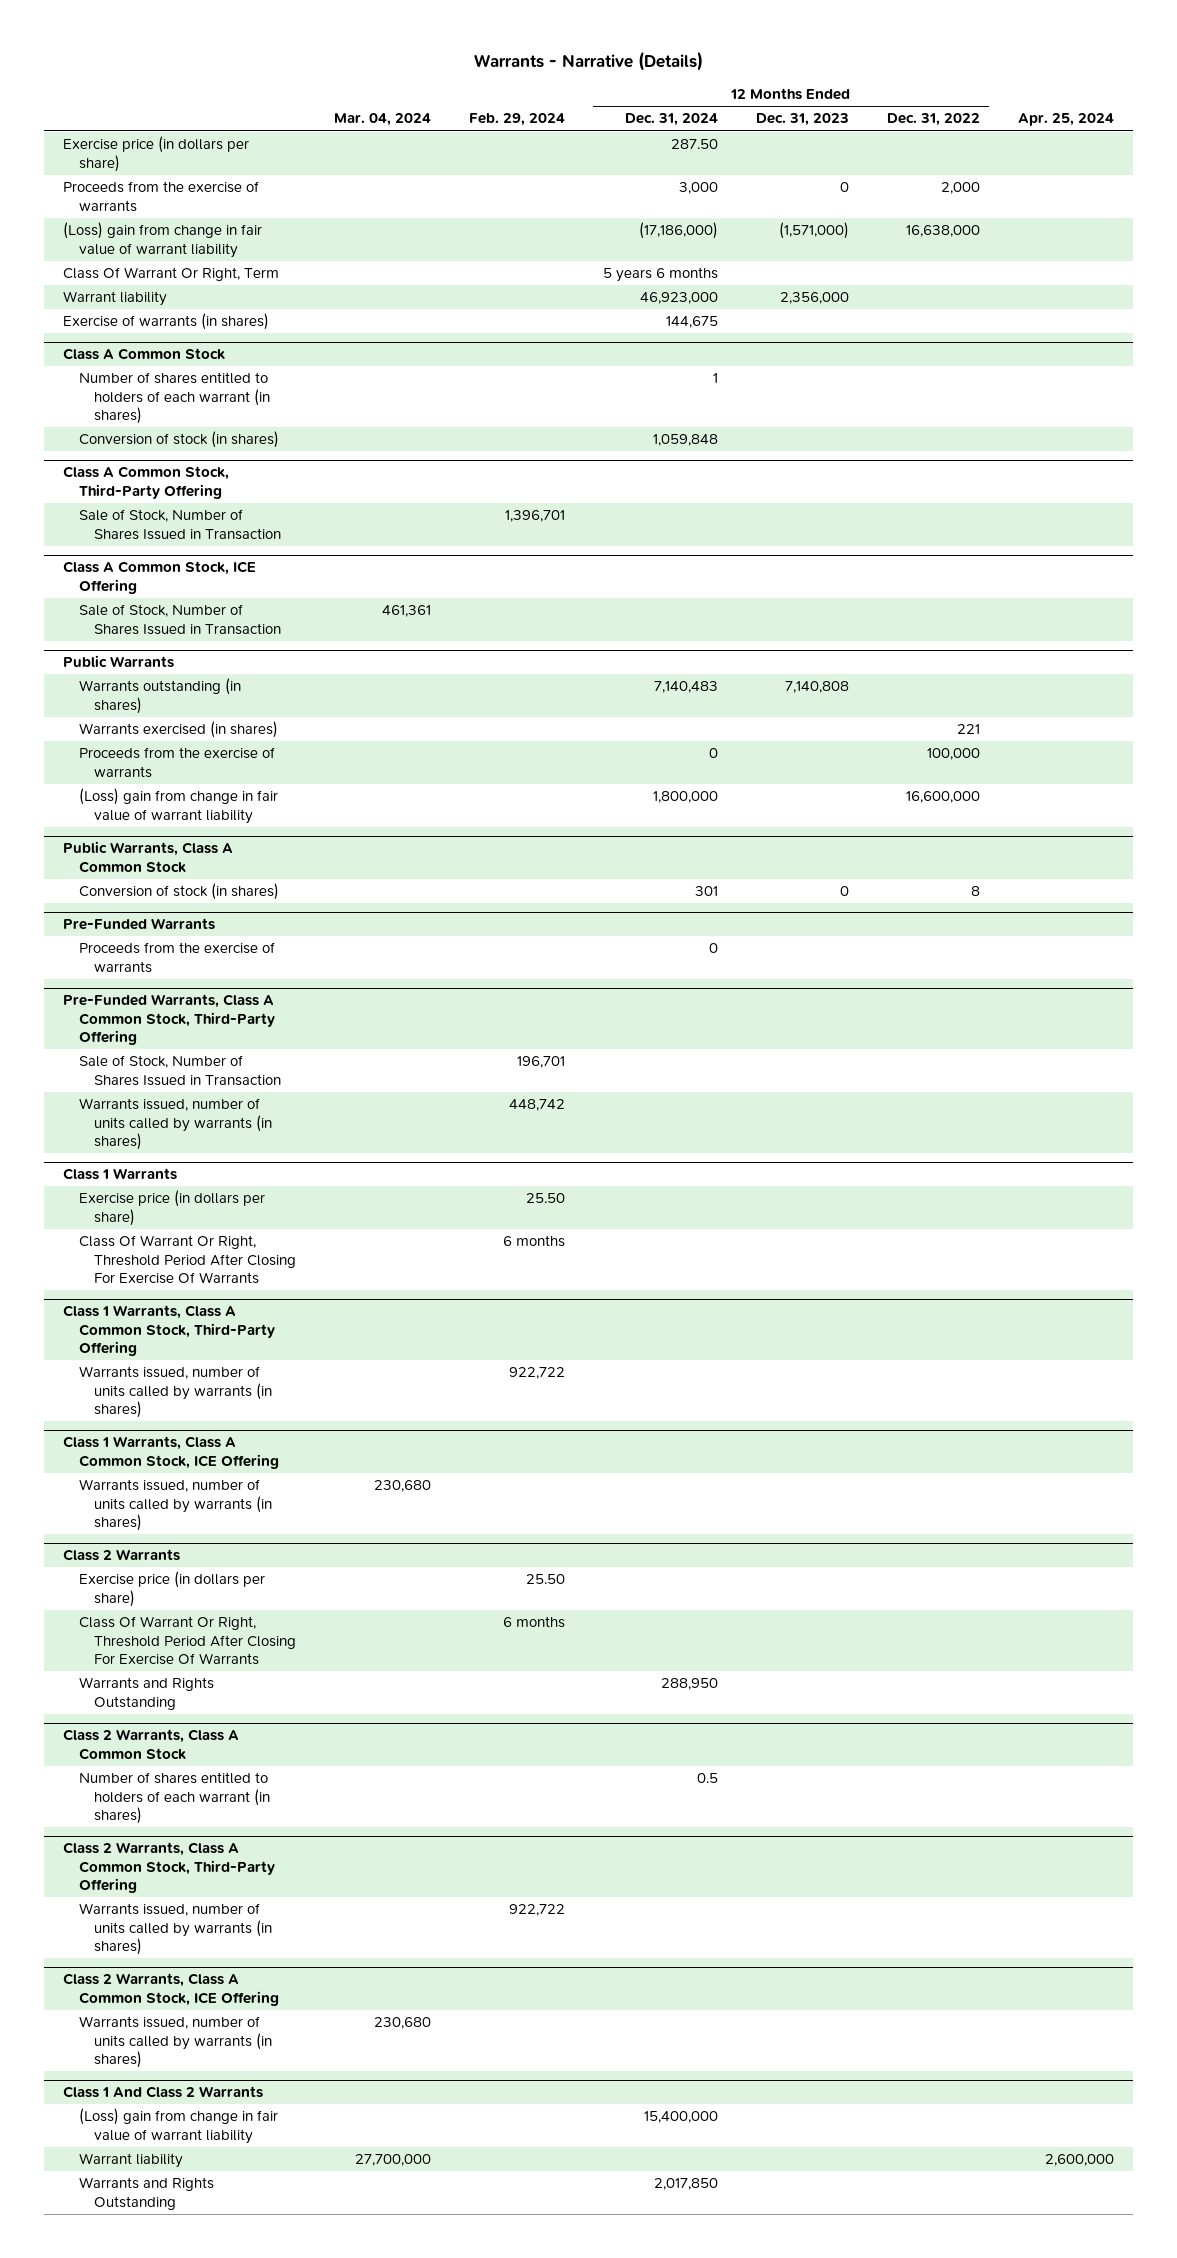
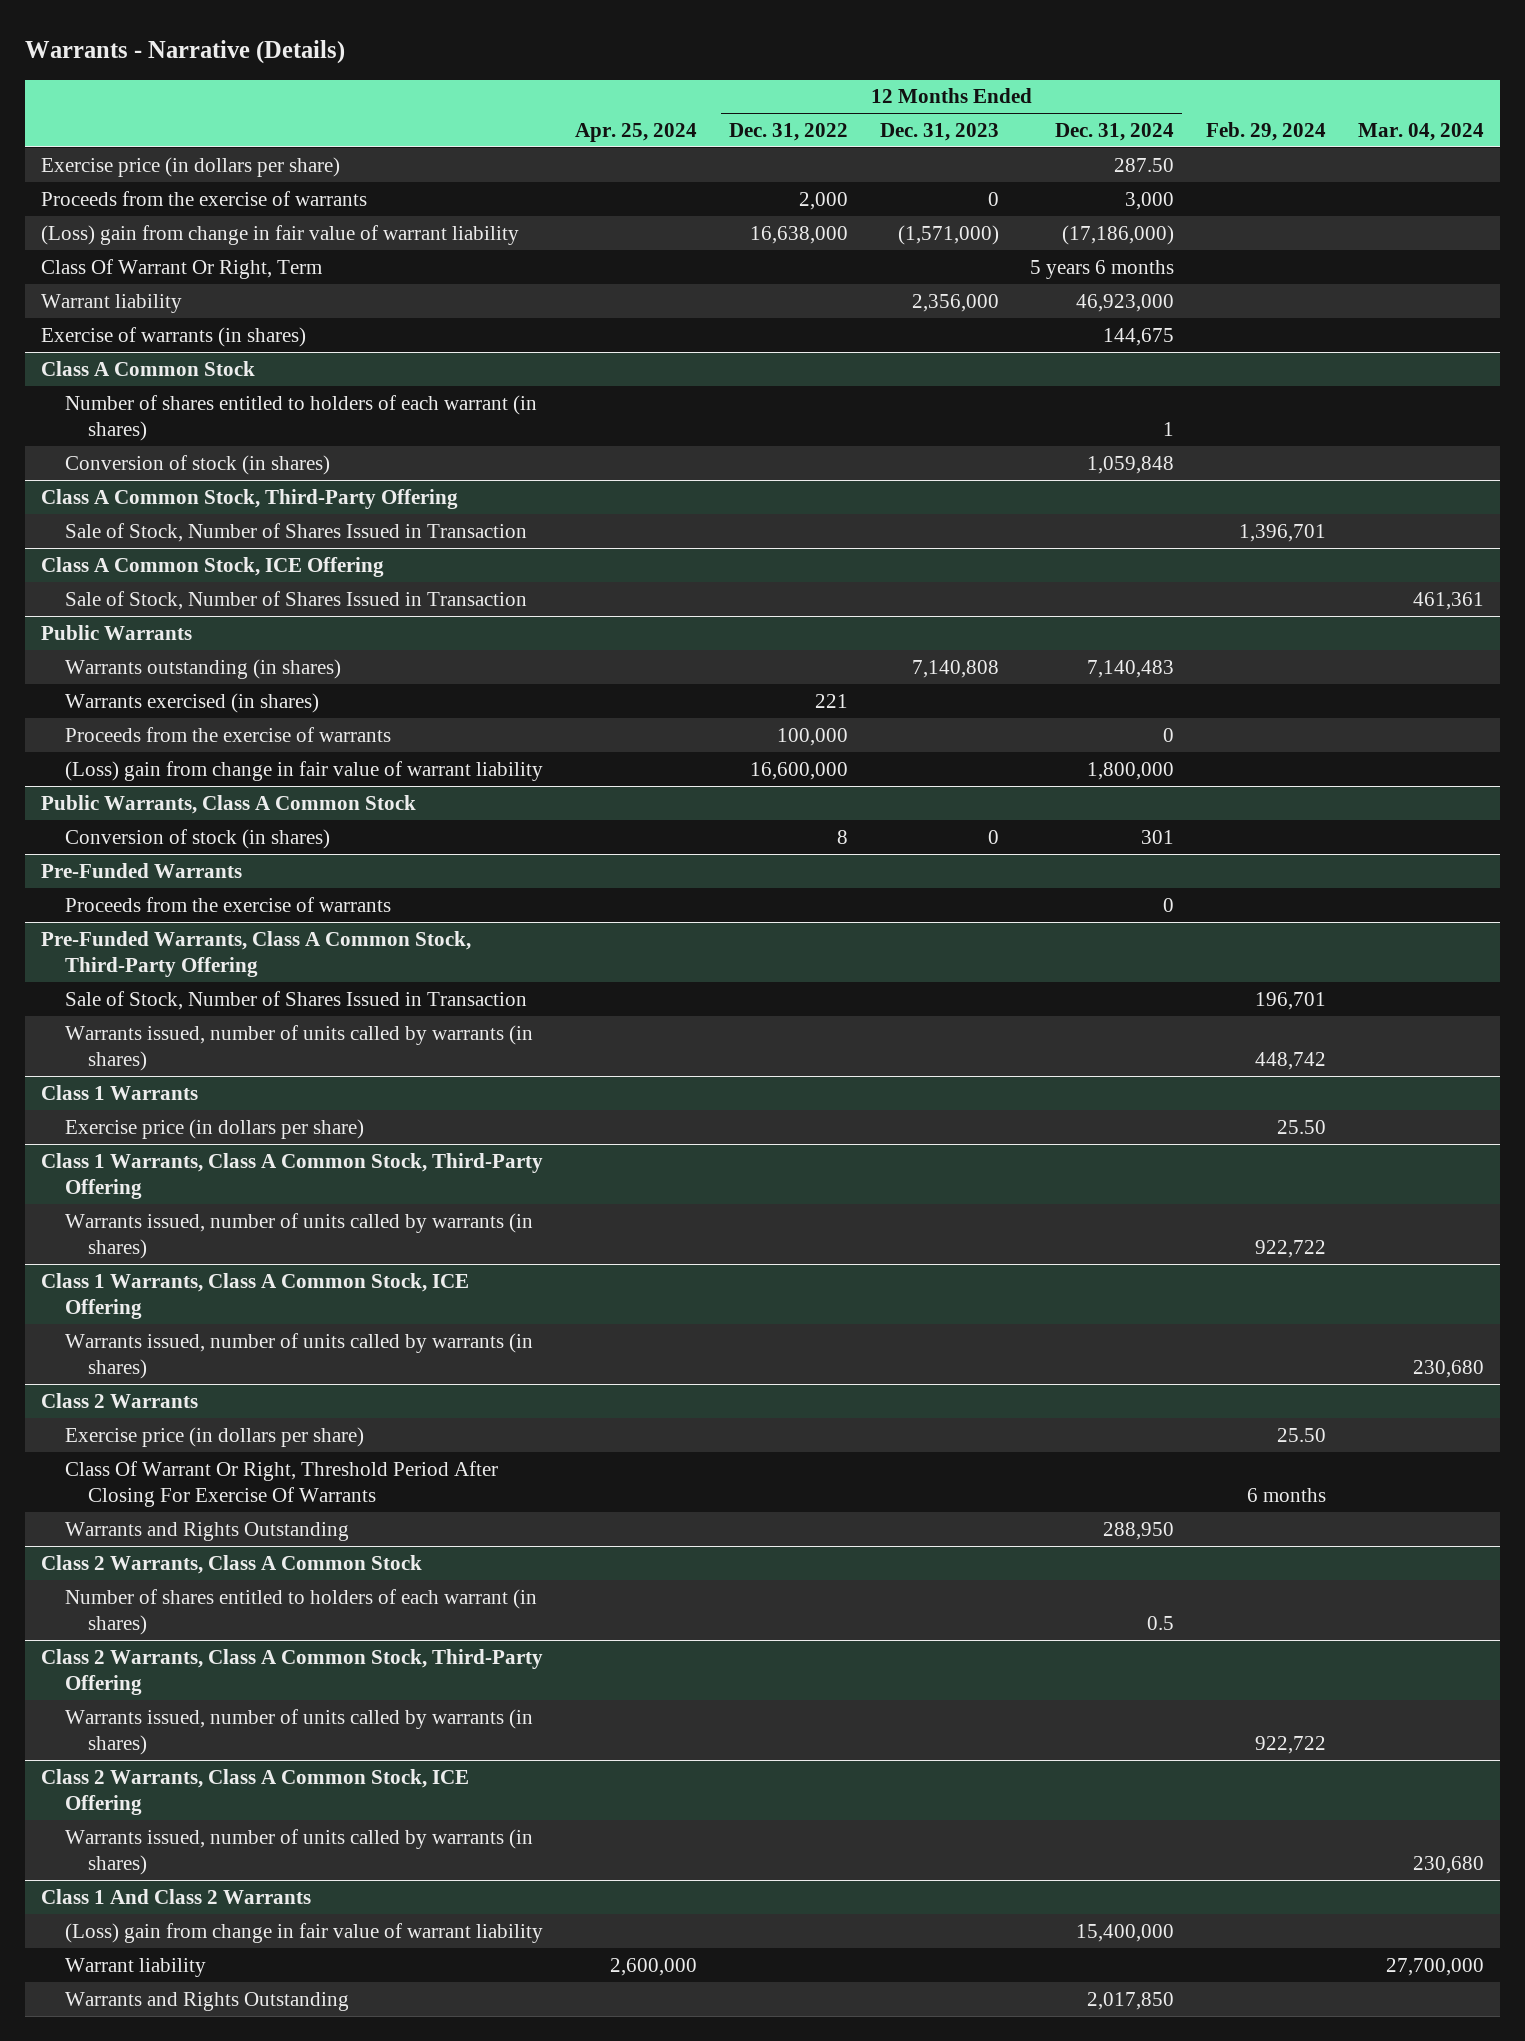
[78,1235,297,1285] Class Of Warrant Or Right, Threshold Period After Closing For Exercise Of Warrants -> none

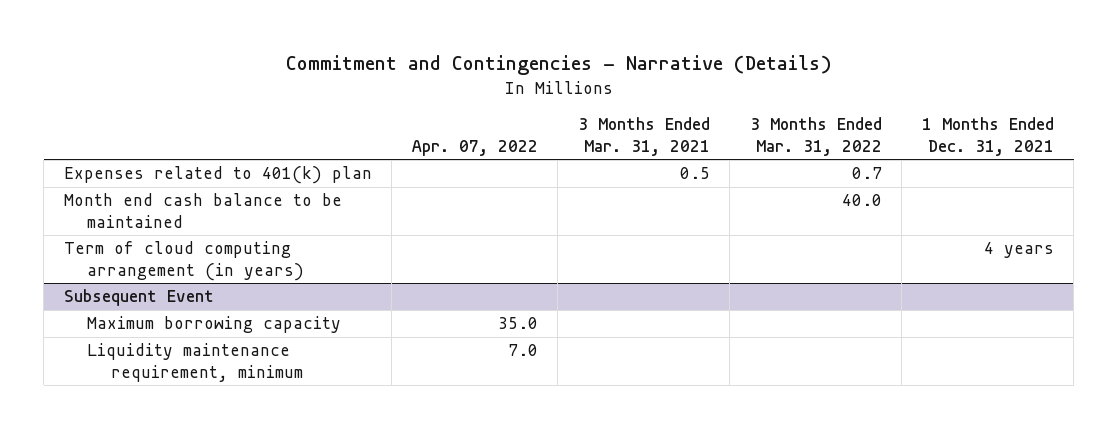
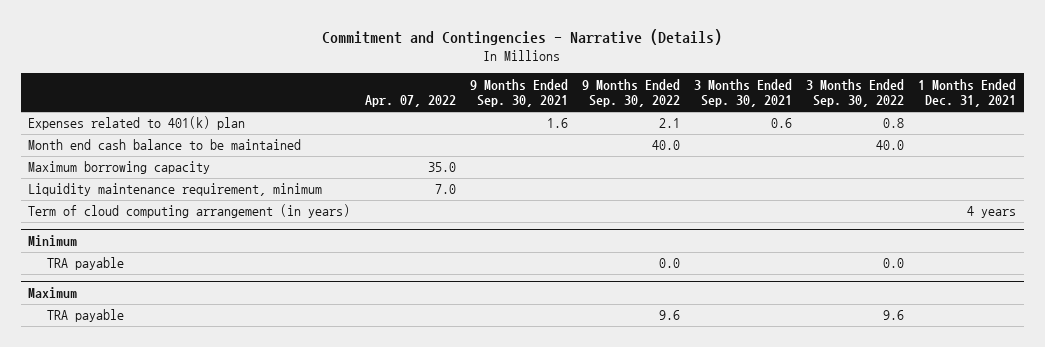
[577,117,710,156] 3 Months Ended Mar. 31, 2021 -> none
[749,117,882,156] 3 Months Ended Mar. 31, 2022 -> none
none -> [469,78,568,108] 9 Months Ended Sep. 30, 2021
none -> [581,78,680,108] 9 Months Ended Sep. 30, 2022
none -> [694,78,793,108] 3 Months Ended Sep. 30, 2021
none -> [806,78,905,108] 3 Months Ended Sep. 30, 2022
none -> [28,161,211,175] Maximum borrowing capacity
none -> [28,183,323,197] Liquidity maintenance requirement, minimum
[63,289,214,307] Subsequent Event -> none
[87,316,342,334] Maximum borrowing capacity -> none
[87,343,304,382] Liquidity maintenance requirement, minimum -> none
none -> [28,235,78,247] Minimum
none -> [47,257,125,271] TRA payable
none -> [28,287,78,299] Maximum
none -> [47,309,125,323] TRA payable

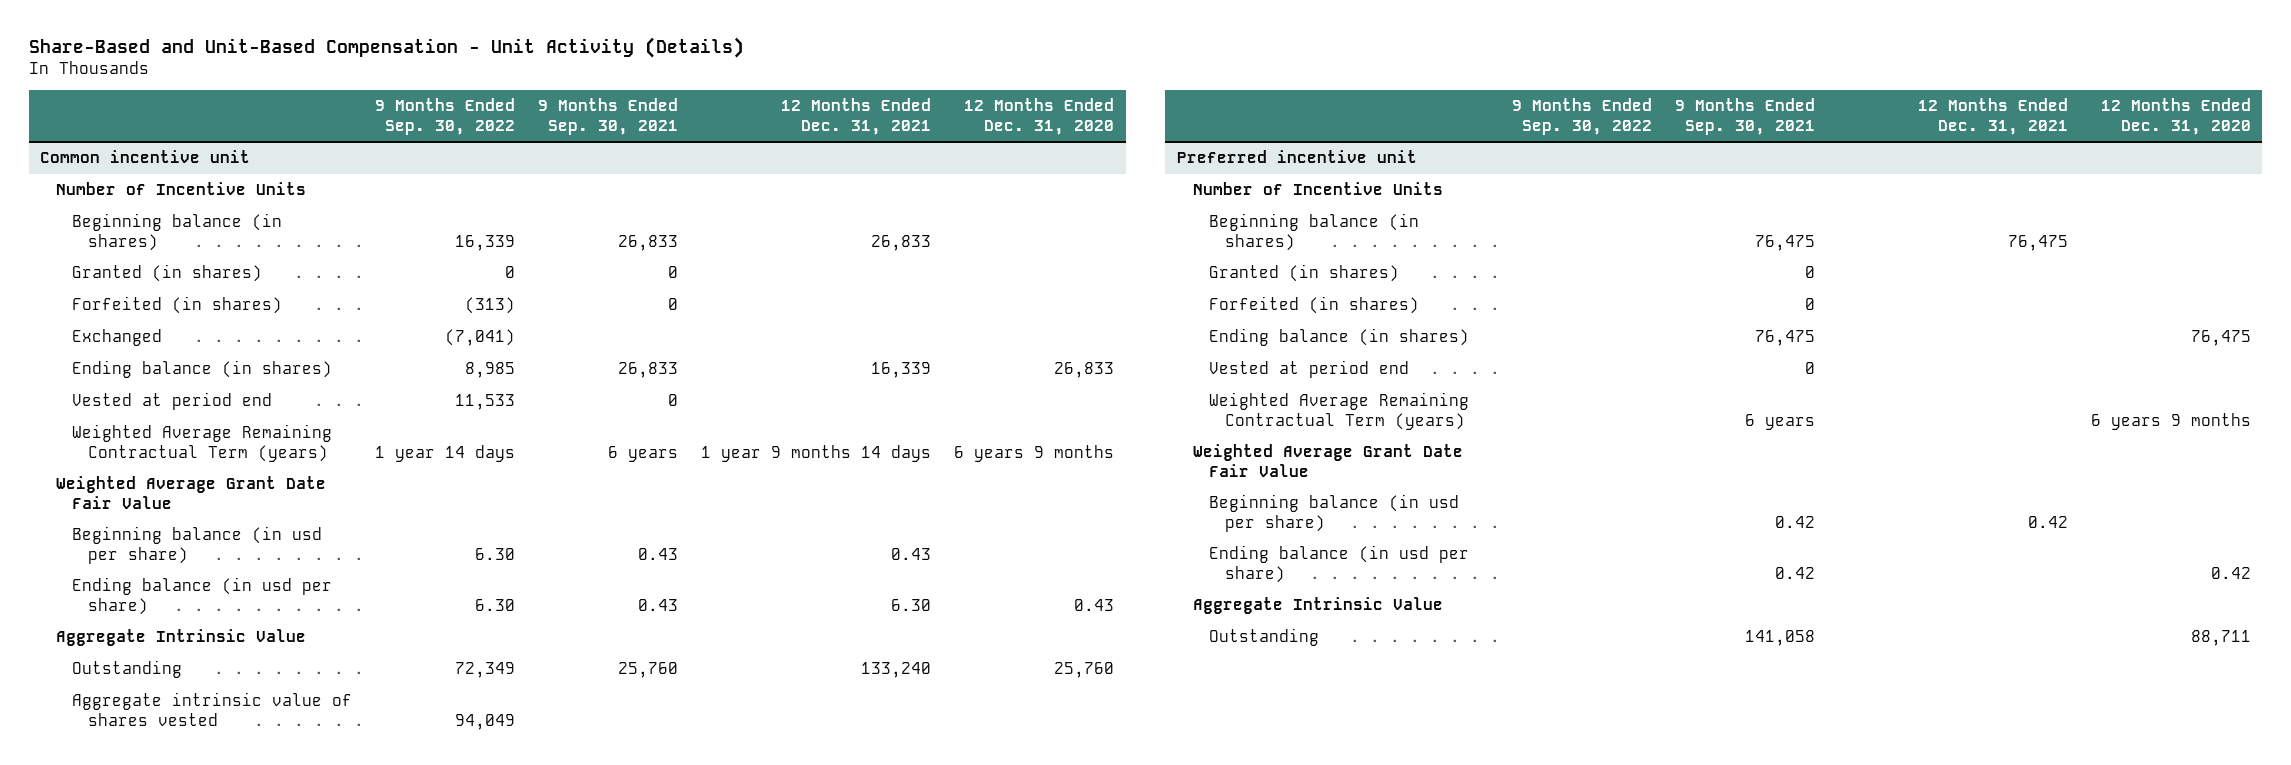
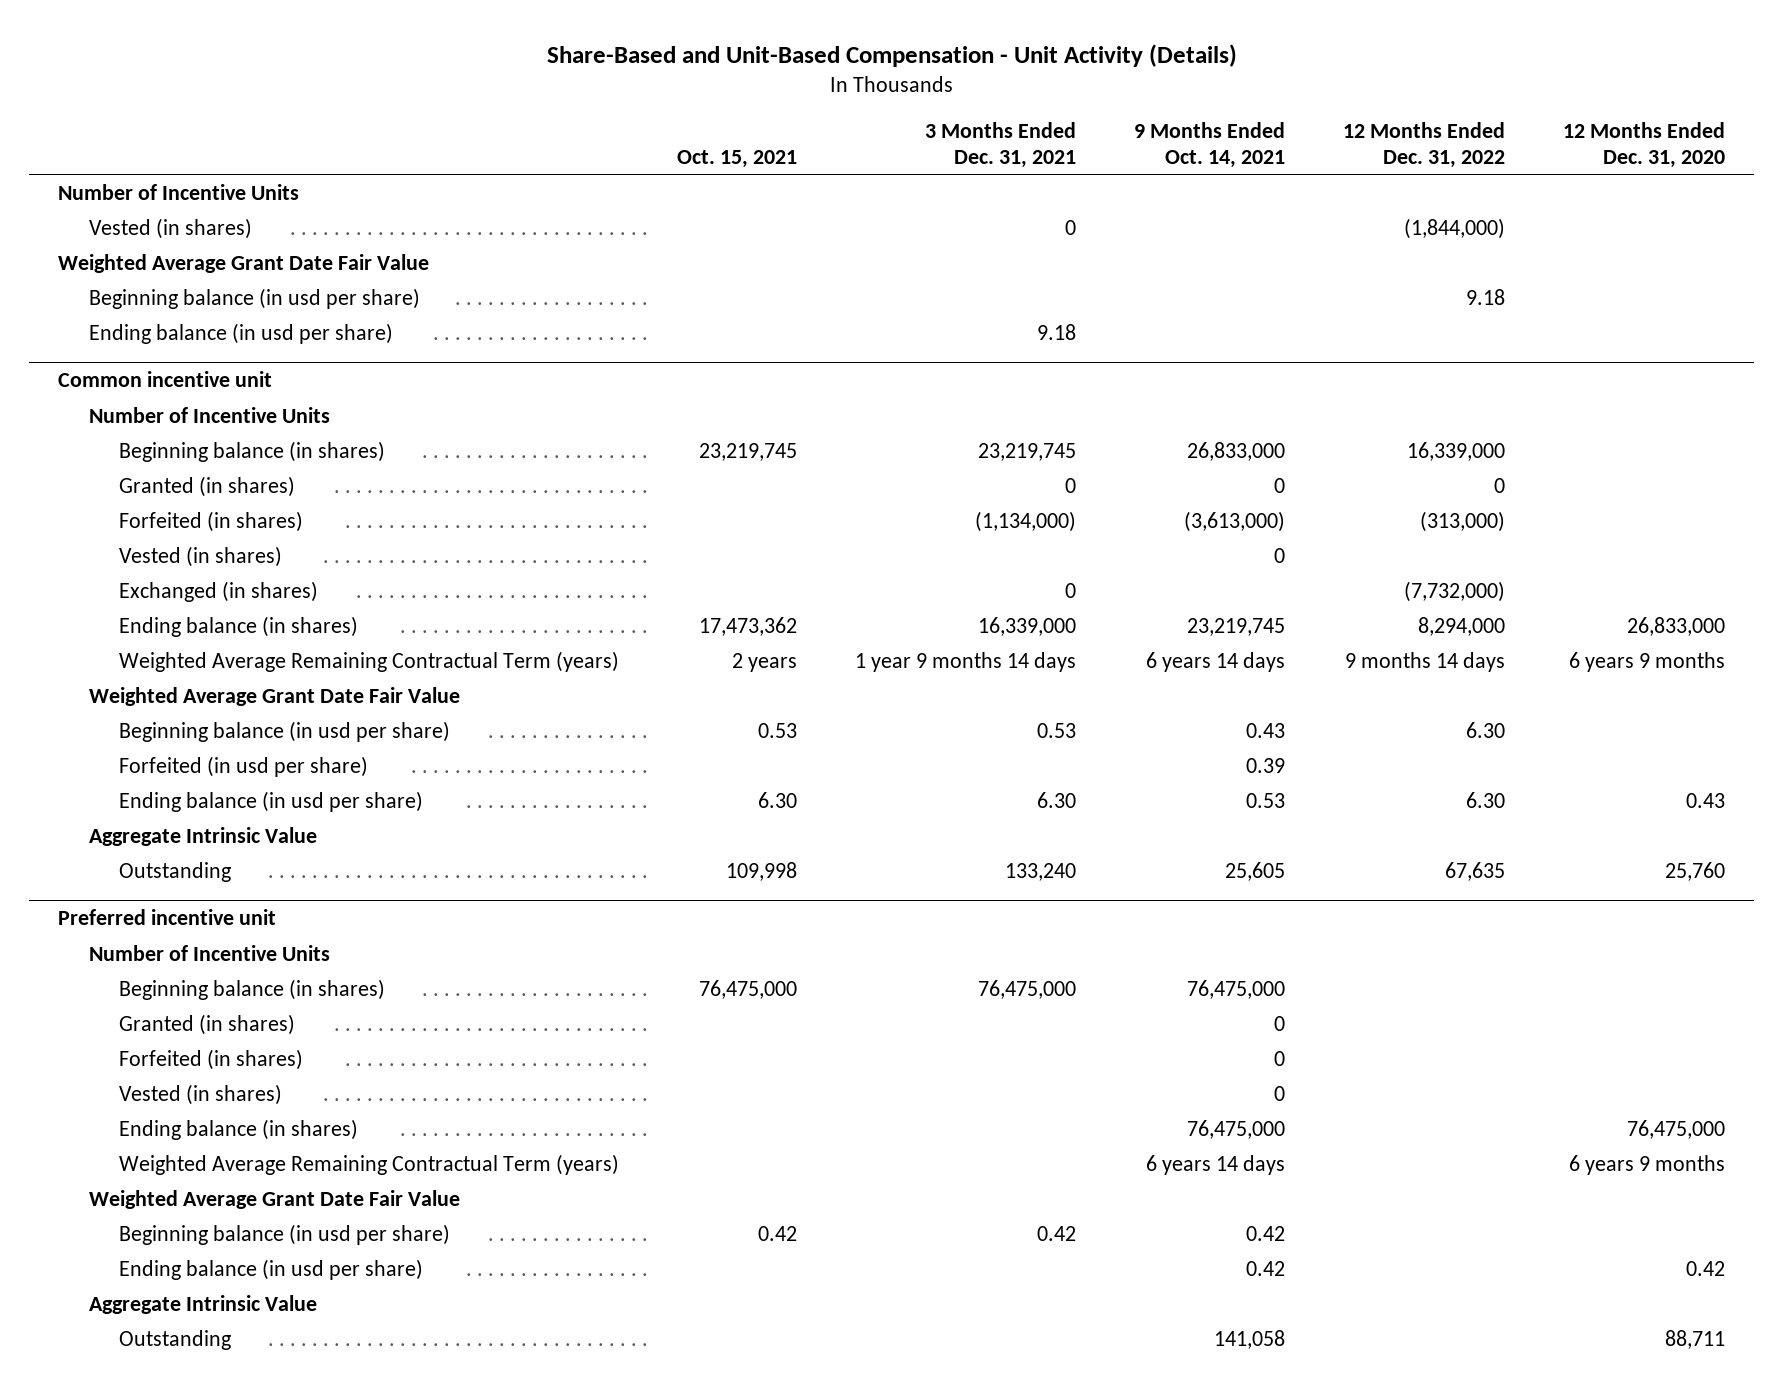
[375,98,516,135] 9 Months Ended Sep. 30, 2022 -> none
[538,98,679,135] 9 Months Ended Sep. 30, 2021 -> none
[781,98,932,135] 12 Months Ended Dec. 31, 2021 -> none
none -> [676,149,797,168] Oct. 15, 2021
none -> [924,122,1076,168] 3 Months Ended Dec. 31, 2021
none -> [1133,122,1285,168] 9 Months Ended Oct. 14, 2021
none -> [1342,122,1505,168] 12 Months Ended Dec. 31, 2022
none -> [58,183,300,200] Number of Incentive Units
none -> [88,217,252,239] Vested (in shares)
none -> [58,253,430,273] Weighted Average Grant Date Fair Value
none -> [88,287,420,309] Beginning balance (in usd per share)
none -> [88,322,393,344] Ending balance (in usd per share)
[72,392,273,411] Vested at period end -> none
none -> [119,545,283,567] Vested (in shares)
[72,329,163,347] Exchanged -> [119,580,319,602] Exchanged (in shares)
[1054,362,1115,379] 26,833 -> [1626,616,1725,636] 26,833,000
none -> [119,755,369,777] Forfeited (in usd per share)
[72,692,353,727] Aggregate intrinsic value of shares vested -> none
[1208,360,1409,379] Vested at period end -> none
none -> [119,1083,283,1105] Vested (in shares)
[2190,330,2251,347] 76,475 -> [1626,1119,1725,1139] 76,475,000

